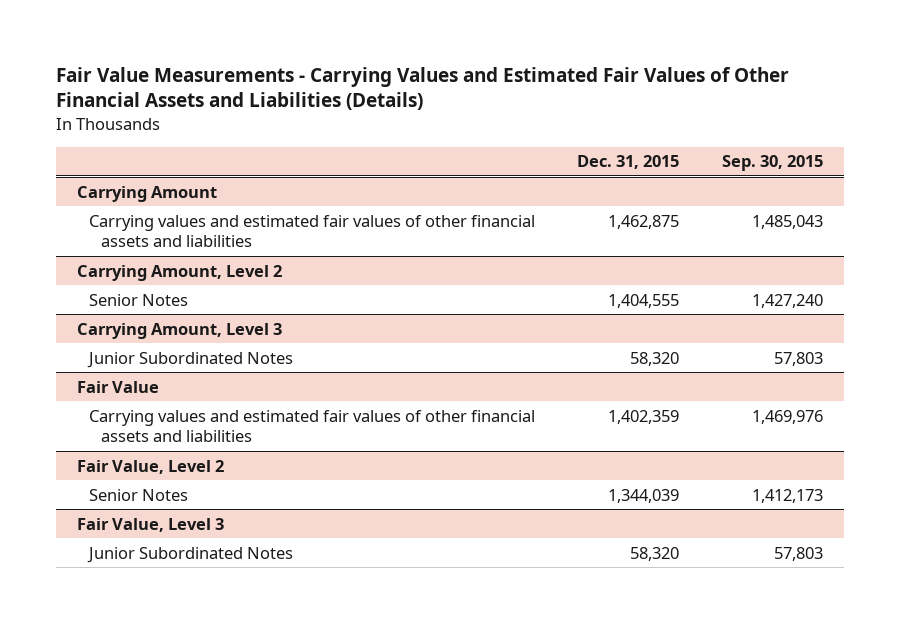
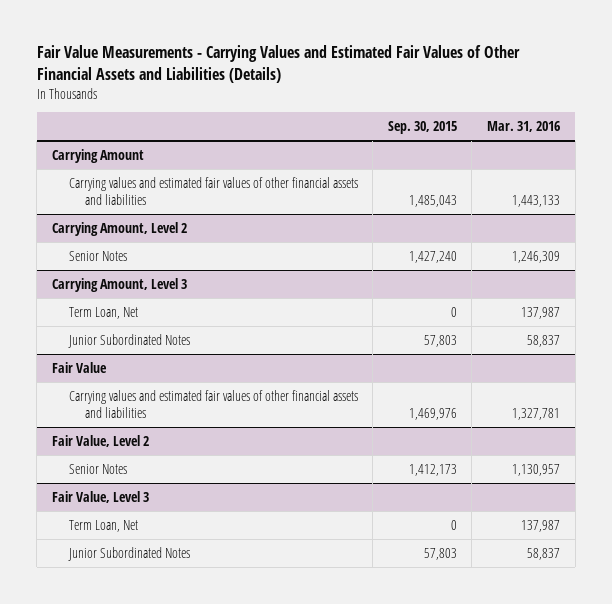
[577,155,680,170] Dec. 31, 2015 -> none
none -> [487,121,561,133] Mar. 31, 2016
none -> [68,306,138,319] Term Loan, Net
none -> [68,519,138,532] Term Loan, Net

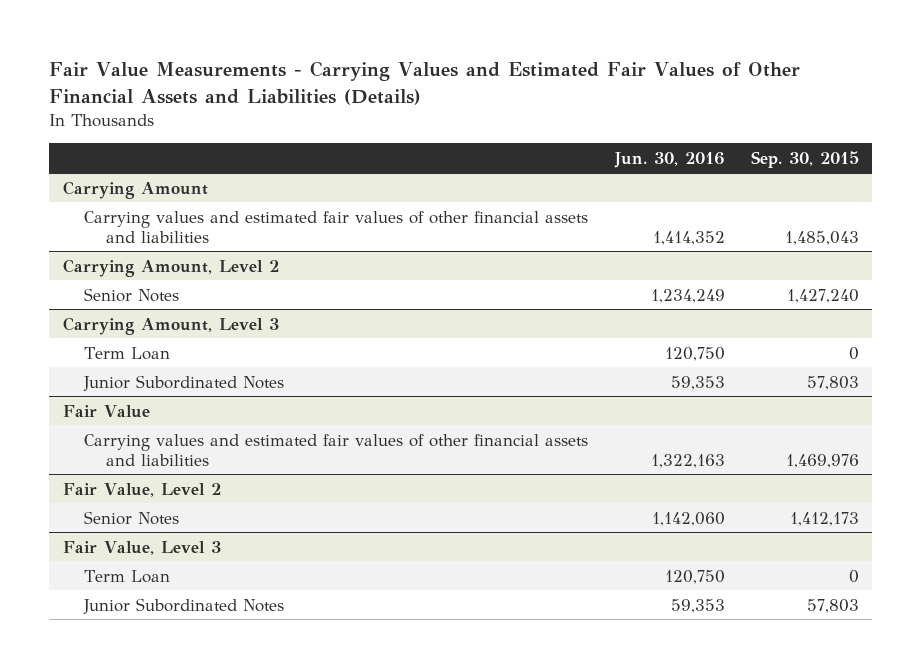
[487,121,561,133] Mar. 31, 2016 -> none
none -> [613,151,725,168] Jun. 30, 2016
[68,306,138,319] Term Loan, Net -> [84,346,171,360] Term Loan
[68,519,138,532] Term Loan, Net -> [84,569,171,583] Term Loan

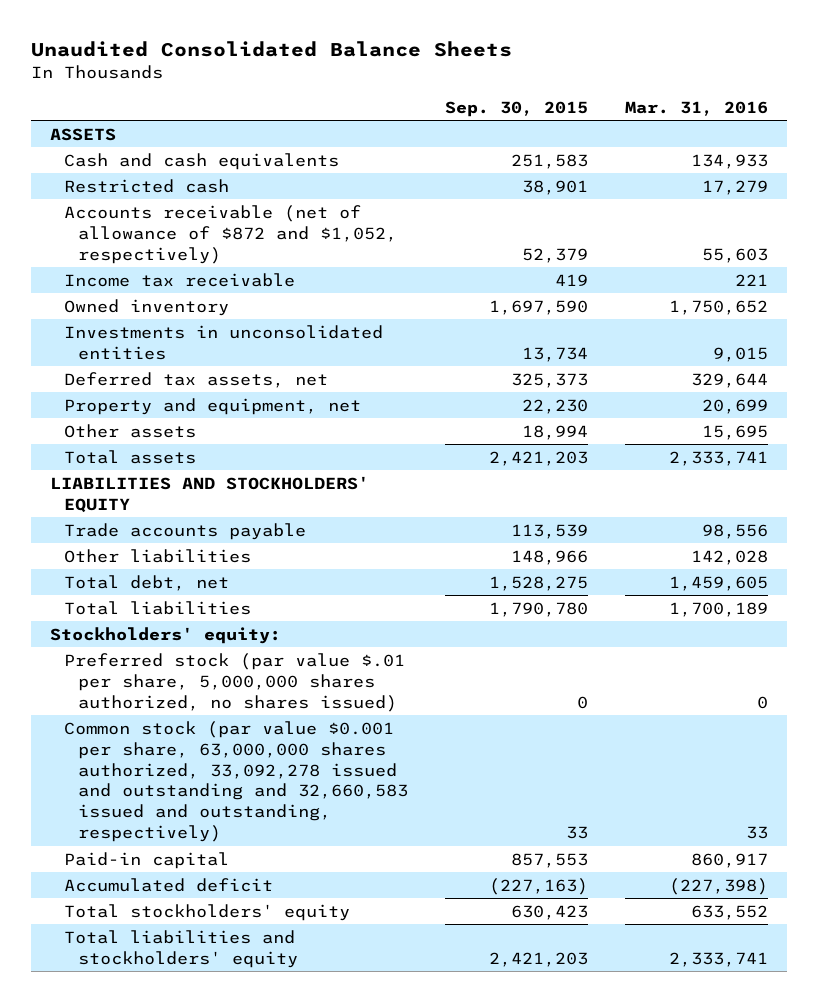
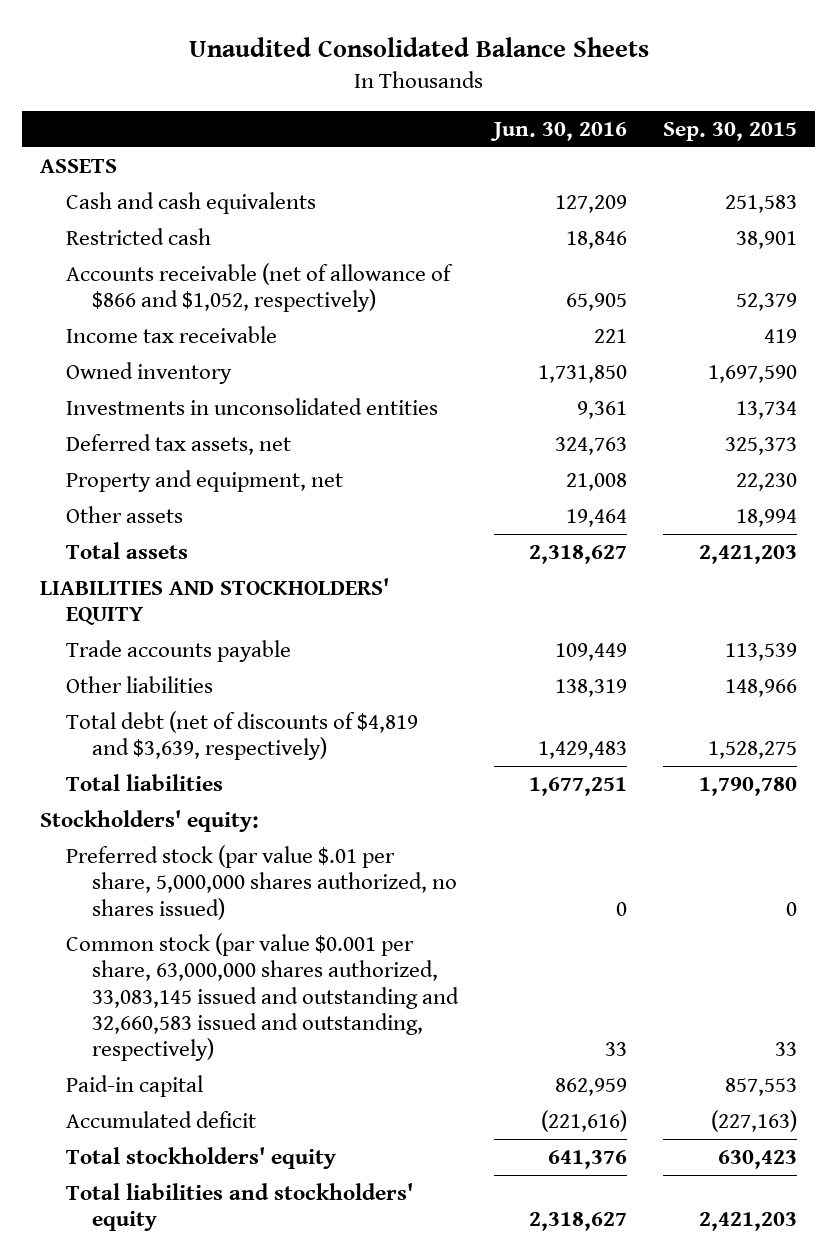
[625,100,769,116] Mar. 31, 2016 -> none
none -> [489,122,627,142] Jun. 30, 2016
[63,204,398,264] Accounts receivable (net of allowance of $872 and $1,052, respectively) -> [65,263,453,313] Accounts receivable (net of allowance of $866 and $1,052, respectively)
[63,574,229,591] Total debt, net -> [65,711,418,761] Total debt (net of discounts of $4,819 and $3,639, respectively)
[63,720,409,843] Common stock (par value $0.001 per share, 63,000,000 shares authorized, 33,092,278 issued and outstanding and 32,660,583 issued and outstanding, respectively) -> [65,933,459,1062] Common stock (par value $0.001 per share, 63,000,000 shares authorized, 33,083,145 issued and outstanding and 32,660,583 issued and outstanding, respectively)

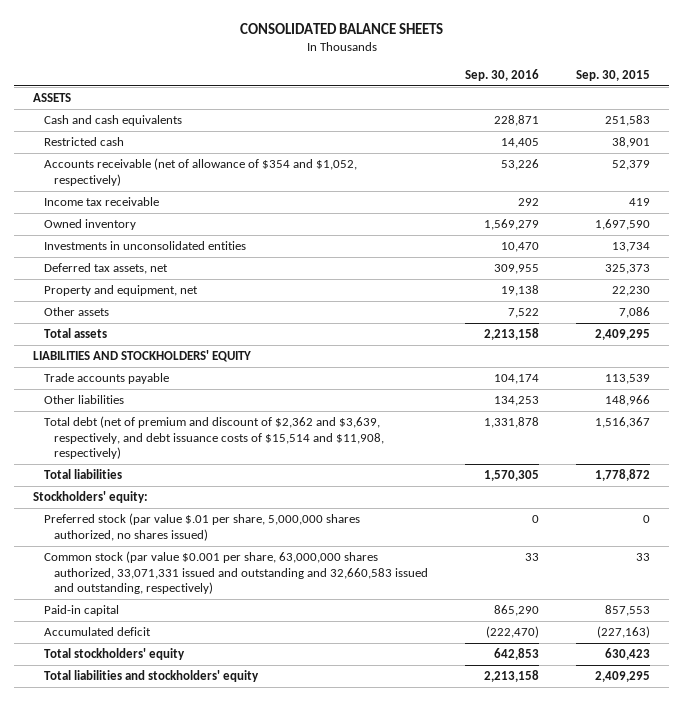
[188,37,649,58] Unaudited Consolidated Balance Sheets -> [239,22,443,34] CONSOLIDATED BALANCE SHEETS
[489,122,627,142] Jun. 30, 2016 -> none
none -> [465,68,540,81] Sep. 30, 2016
[65,263,453,313] Accounts receivable (net of allowance of $866 and $1,052, respectively) -> [43,158,357,186] Accounts receivable (net of allowance of $354 and $1,052, respectively)
[735,509,797,528] 18,994 -> [619,307,651,319] 7,086
[698,545,797,565] 2,421,203 -> [595,329,651,341] 2,409,295
[65,711,418,761] Total debt (net of discounts of $4,819 and $3,639, respectively) -> [43,416,385,459] Total debt (net of premium and discount of $2,362 and $3,639, respectively, and debt issuance costs of $15,514 and $11,908, respectively)
[707,741,797,760] 1,528,275 -> [595,417,651,429] 1,516,367
[698,777,797,797] 1,790,780 -> [595,469,651,482] 1,778,872
[65,933,459,1062] Common stock (par value $0.001 per share, 63,000,000 shares authorized, 33,083,145 issued and outstanding and 32,660,583 issued and outstanding, respectively) -> [43,551,429,594] Common stock (par value $0.001 per share, 63,000,000 shares authorized, 33,071,331 issued and outstanding and 32,660,583 issued and outstanding, respectively)
[698,1212,797,1232] 2,421,203 -> [595,671,651,683] 2,409,295

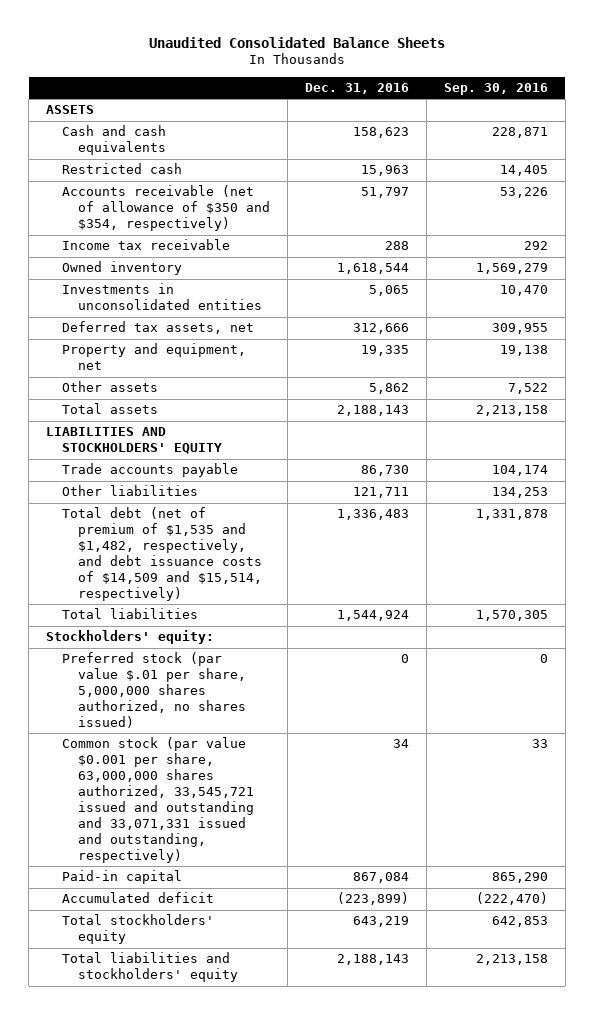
[239,22,443,34] CONSOLIDATED BALANCE SHEETS -> [148,36,445,48] Unaudited Consolidated Balance Sheets
[576,69,651,81] Sep. 30, 2015 -> none
none -> [304,83,409,95] Dec. 31, 2016
[43,158,357,186] Accounts receivable (net of allowance of $354 and $1,052, respectively) -> [61,185,270,232] Accounts receivable (net of allowance of $350 and $354, respectively)
[43,416,385,459] Total debt (net of premium and discount of $2,362 and $3,639, respectively, and debt issuance costs of $15,514 and $11,908, respectively) -> [61,507,262,601] Total debt (net of premium of $1,535 and $1,482, respectively, and debt issuance costs of $14,509 and $15,514, respectively)
[43,551,429,594] Common stock (par value $0.001 per share, 63,000,000 shares authorized, 33,071,331 issued and outstanding and 32,660,583 issued and outstanding, respectively) -> [61,737,254,863] Common stock (par value $0.001 per share, 63,000,000 shares authorized, 33,545,721 issued and outstanding and 33,071,331 issued and outstanding, respectively)

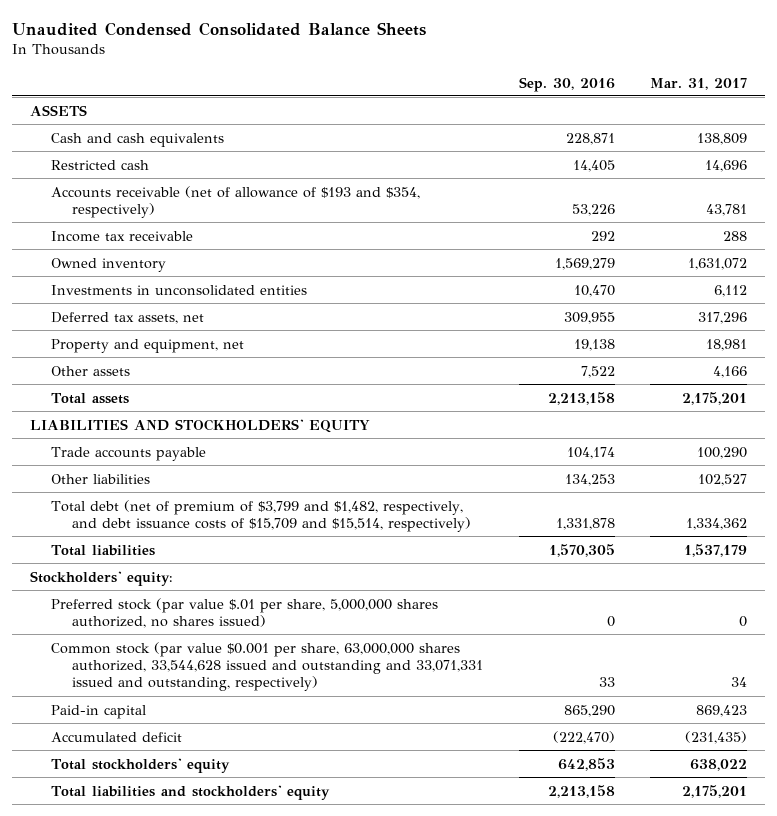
[148,36,445,48] Unaudited Consolidated Balance Sheets -> [11,21,426,36] Unaudited Condensed Consolidated Balance Sheets
[304,83,409,95] Dec. 31, 2016 -> none
none -> [650,77,748,90] Mar. 31, 2017
[61,185,270,232] Accounts receivable (net of allowance of $350 and $354, respectively) -> [50,185,420,218] Accounts receivable (net of allowance of $193 and $354, respectively)
[61,507,262,601] Total debt (net of premium of $1,535 and $1,482, respectively, and debt issuance costs of $14,509 and $15,514, respectively) -> [50,499,471,532] Total debt (net of premium of $3,799 and $1,482, respectively, and debt issuance costs of $15,709 and $15,514, respectively)
[61,737,254,863] Common stock (par value $0.001 per share, 63,000,000 shares authorized, 33,545,721 issued and outstanding and 33,071,331 issued and outstanding, respectively) -> [50,641,483,692] Common stock (par value $0.001 per share, 63,000,000 shares authorized, 33,544,628 issued and outstanding and 33,071,331 issued and outstanding, respectively)

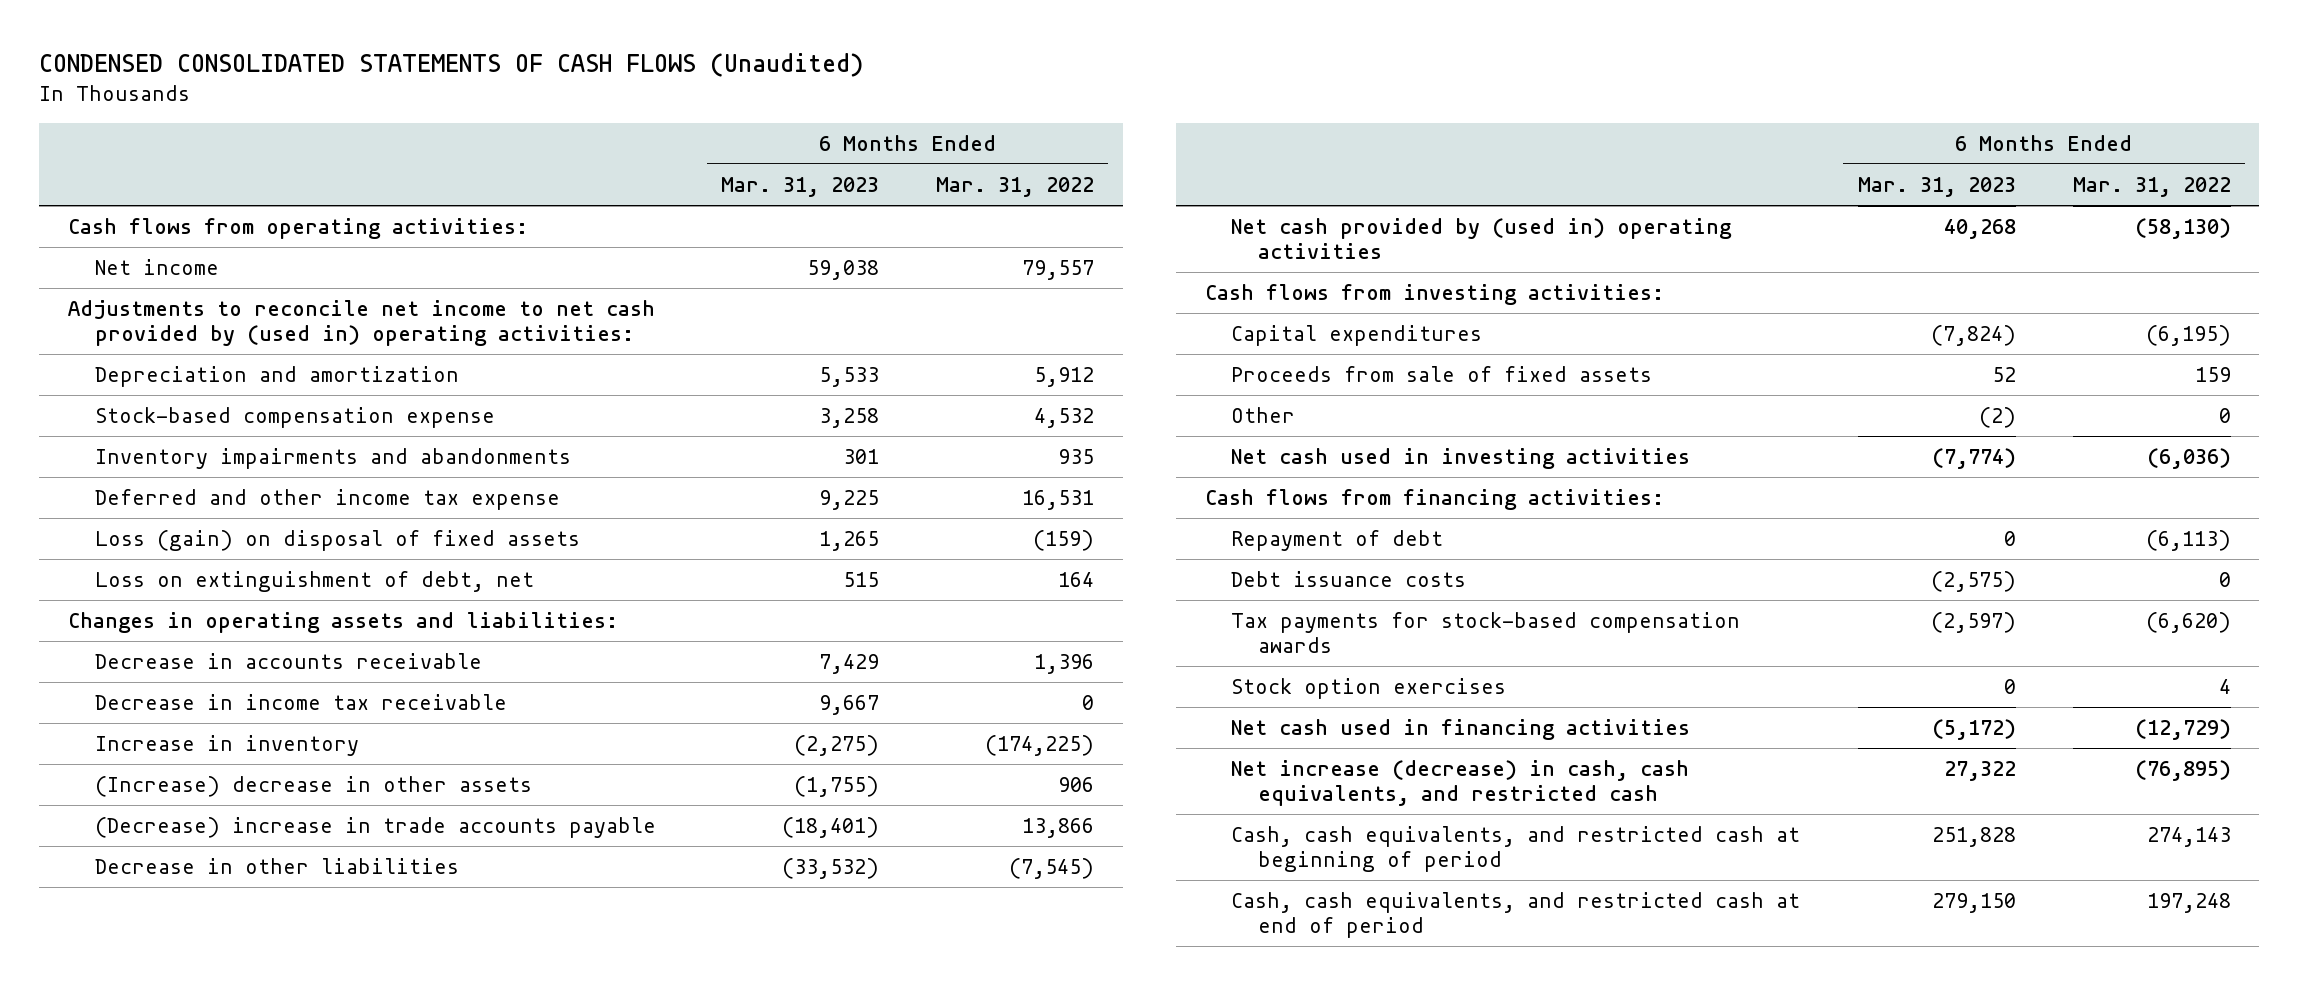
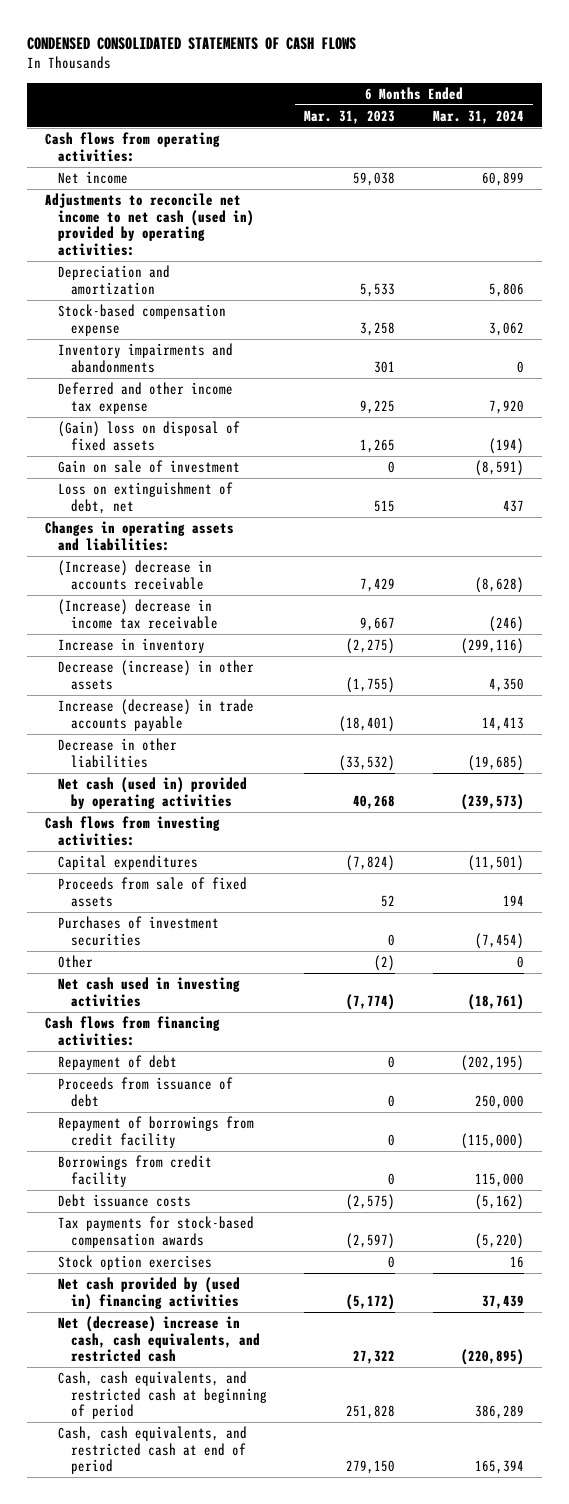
[39,53,864,78] CONDENSED CONSOLIDATED STATEMENTS OF CASH FLOWS (Unaudited) -> [26,36,356,50] CONDENSED CONSOLIDATED STATEMENTS OF CASH FLOWS
[936,176,1095,197] Mar. 31, 2022 -> none
none -> [432,109,524,124] Mar. 31, 2024
[68,300,656,347] Adjustments to reconcile net income to net cash provided by (used in) operating activities: -> [45,193,255,256] Adjustments to reconcile net income to net cash (used in) provided by operating activities:
[94,530,580,552] Loss (gain) on disposal of fixed assets -> [58,421,241,451] (Gain) loss on disposal of fixed assets
none -> [58,460,241,474] Gain on sale of investment
[94,653,482,670] Decrease in accounts receivable -> [58,560,213,590] (Increase) decrease in accounts receivable
[94,694,507,711] Decrease in income tax receivable -> [58,599,218,629] (Increase) decrease in income tax receivable
[94,776,532,798] (Increase) decrease in other assets -> [58,660,255,690] Decrease (increase) in other assets
[94,817,656,839] (Decrease) increase in trade accounts payable -> [58,699,255,731] Increase (decrease) in trade accounts payable
[1231,218,1733,260] Net cash provided by (used in) operating activities -> [58,777,248,809] Net cash (used in) provided by operating activities
none -> [58,916,220,946] Purchases of investment securities
none -> [58,1077,234,1107] Proceeds from issuance of debt
none -> [58,1116,255,1148] Repayment of borrowings from credit facility
none -> [58,1155,213,1187] Borrowings from credit facility
[1231,719,1691,741] Net cash used in financing activities -> [58,1277,241,1310] Net cash provided by (used in) financing activities
[1231,760,1690,807] Net increase (decrease) in cash, cash equivalents, and restricted cash -> [58,1316,260,1363] Net (decrease) increase in cash, cash equivalents, and restricted cash

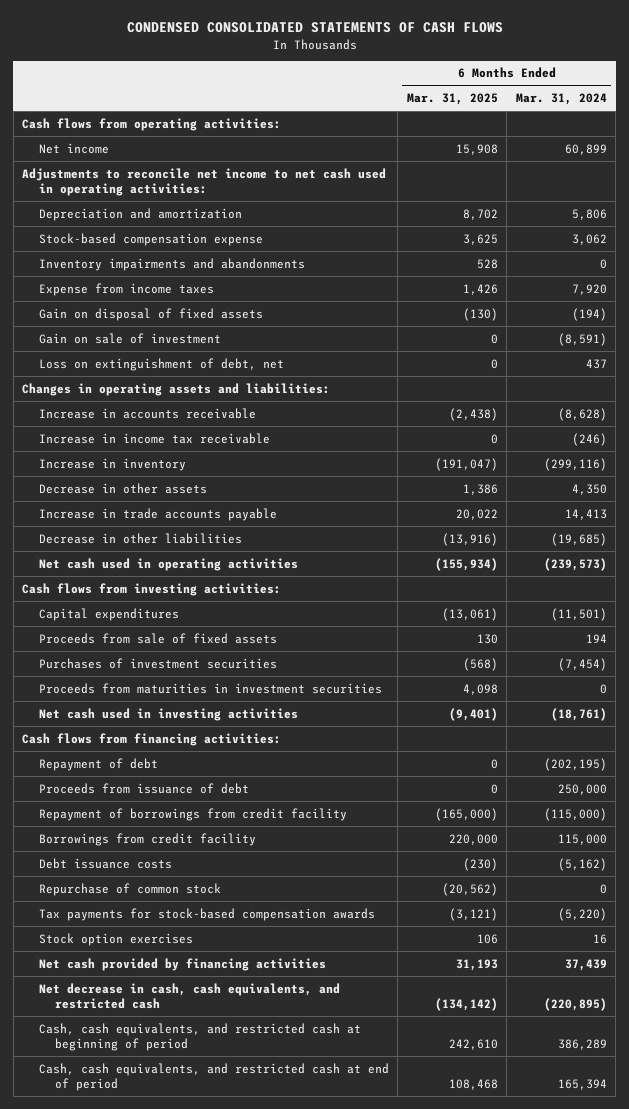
[304,109,396,124] Mar. 31, 2023 -> none
none -> [406,92,498,105] Mar. 31, 2025
[45,193,255,256] Adjustments to reconcile net income to net cash (used in) provided by operating activities: -> [22,167,387,196] Adjustments to reconcile net income to net cash used in operating activities:
[58,382,234,414] Deferred and other income tax expense -> [38,282,214,296] Expense from income taxes
[58,421,241,451] (Gain) loss on disposal of fixed assets -> [38,307,263,321] Gain on disposal of fixed assets
[58,560,213,590] (Increase) decrease in accounts receivable -> [38,407,256,419] Increase in accounts receivable
[58,599,218,629] (Increase) decrease in income tax receivable -> [38,432,270,444] Increase in income tax receivable
[58,660,255,690] Decrease (increase) in other assets -> [38,482,207,494] Decrease in other assets
[58,699,255,731] Increase (decrease) in trade accounts payable -> [38,507,277,521] Increase in trade accounts payable
[58,777,248,809] Net cash (used in) provided by operating activities -> [38,557,298,571] Net cash used in operating activities
[58,955,94,969] Other -> none
none -> [38,682,382,694] Proceeds from maturities in investment securities
none -> [38,882,221,896] Repurchase of common stock
[58,1277,241,1310] Net cash provided by (used in) financing activities -> [38,957,326,971] Net cash provided by financing activities
[58,1316,260,1363] Net (decrease) increase in cash, cash equivalents, and restricted cash -> [38,982,340,1009] Net decrease in cash, cash equivalents, and restricted cash

